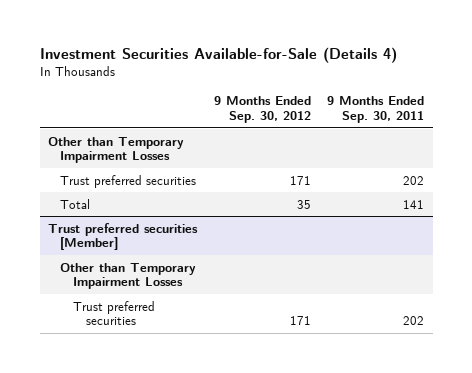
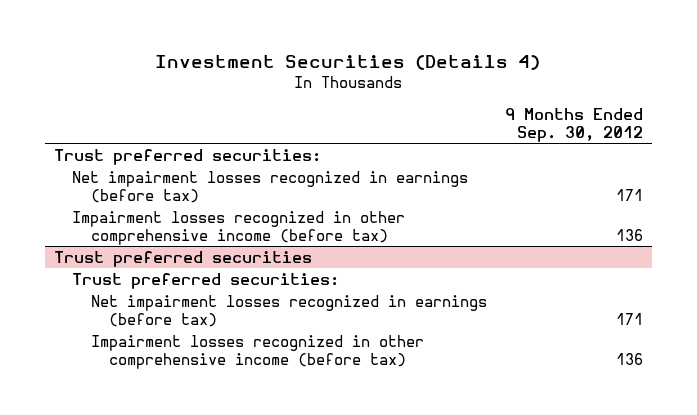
[39,47,397,64] Investment Securities Available-for-Sale (Details 4) -> [155,55,541,71] Investment Securities (Details 4)
[327,96,425,123] 9 Months Ended Sep. 30, 2011 -> none
[47,136,184,164] Other than Temporary Impairment Losses -> none
[60,198,91,209] Total -> none
[60,262,197,290] Other than Temporary Impairment Losses -> none
none -> [53,148,321,165] Trust preferred securities:
[60,174,197,188] Trust preferred securities -> [72,170,469,203] Net impairment losses recognized in earnings (before tax)
none -> [72,210,406,245] Impairment losses recognized in other comprehensive income (before tax)
[47,222,198,251] Trust preferred securities [Member] -> [53,250,312,267] Trust preferred securities
none -> [72,272,340,289] Trust preferred securities:
[73,300,156,326] Trust preferred securities -> [90,294,487,327] Net impairment losses recognized in earnings (before tax)
none -> [90,334,424,369] Impairment losses recognized in other comprehensive income (before tax)

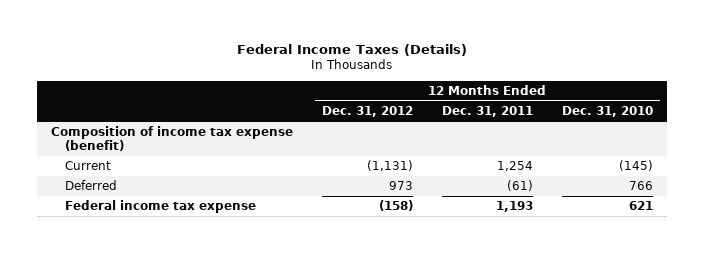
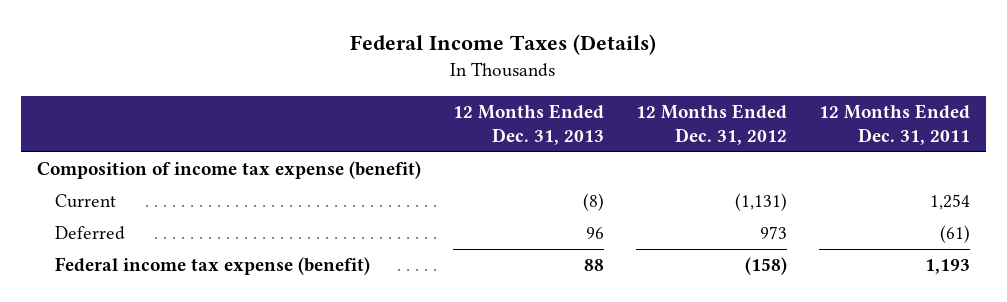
[561,106,653,118] Dec. 31, 2010 -> none
none -> [452,103,604,146] 12 Months Ended Dec. 31, 2013
[65,200,257,214] Federal income tax expense -> [54,257,370,276] Federal income tax expense (benefit)

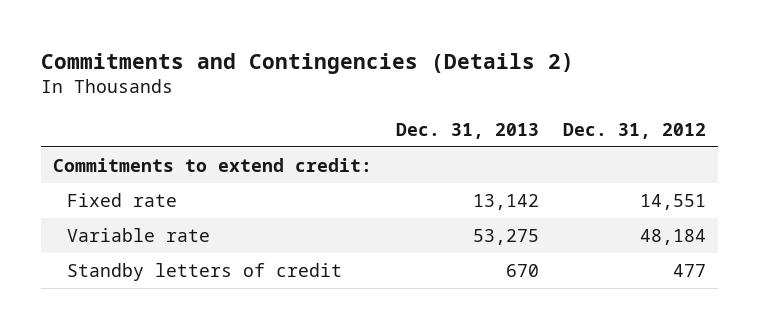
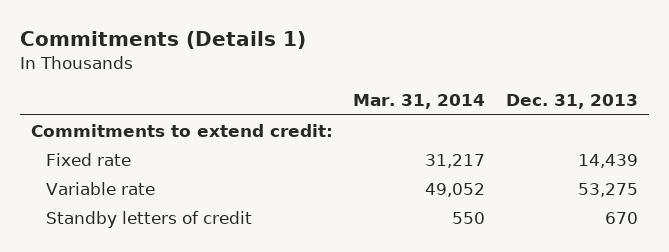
[40,52,574,74] Commitments and Contingencies (Details 2) -> [20,31,307,50] Commitments (Details 1)
[563,122,707,139] Dec. 31, 2012 -> none
none -> [353,94,486,110] Mar. 31, 2014
[472,194,539,211] 13,142 -> [578,153,639,168] 14,439

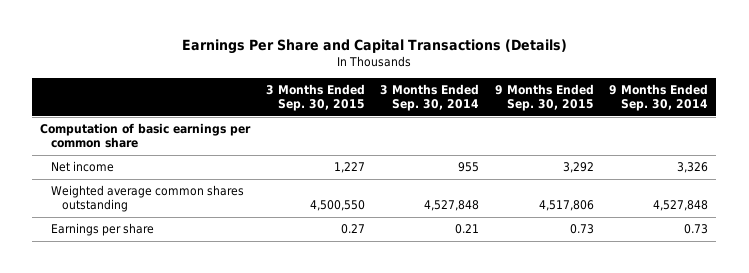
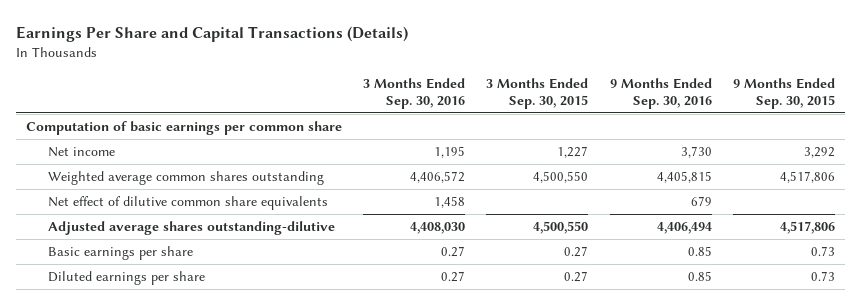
[380,83,480,112] 3 Months Ended Sep. 30, 2014 -> none
[609,83,709,112] 9 Months Ended Sep. 30, 2014 -> none
none -> [363,78,466,109] 3 Months Ended Sep. 30, 2016
none -> [609,78,712,109] 9 Months Ended Sep. 30, 2016
none -> [47,196,328,211] Net effect of dilutive common share equivalents
none -> [47,221,335,236] Adjusted average shares outstanding-dilutive
[51,223,155,237] Earnings per share -> [47,246,193,261] Basic earnings per share
none -> [47,271,205,286] Diluted earnings per share

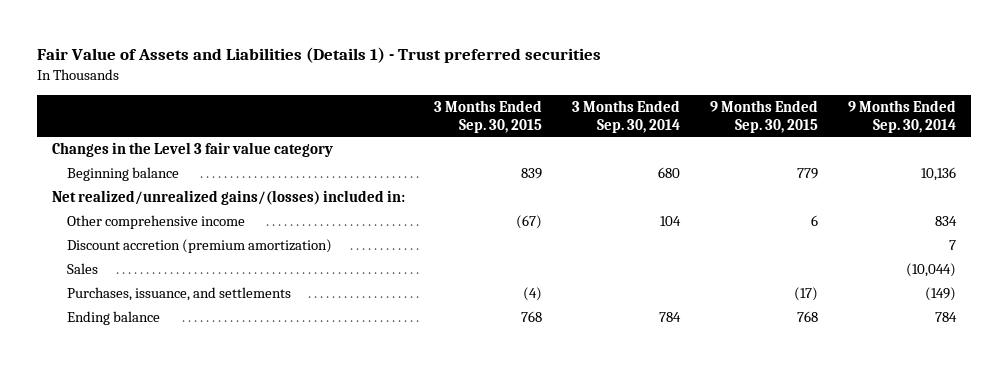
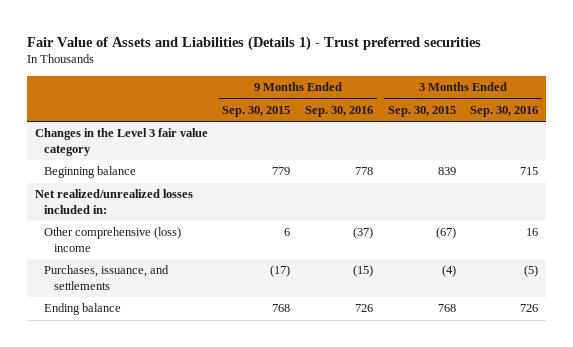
[572,99,681,133] 3 Months Ended Sep. 30, 2014 -> none
[847,99,956,133] 9 Months Ended Sep. 30, 2014 -> none
none -> [305,105,374,117] Sep. 30, 2016
none -> [470,105,539,117] Sep. 30, 2016
[66,238,332,253] Discount accretion (premium amortization) -> none
[66,262,98,274] Sales -> none
[51,189,405,205] Net realized/unrealized gains/(losses) included in: -> [34,189,193,214] Net realized/unrealized losses included in:
[66,214,245,229] Other comprehensive income -> [44,227,182,252] Other comprehensive (loss) income

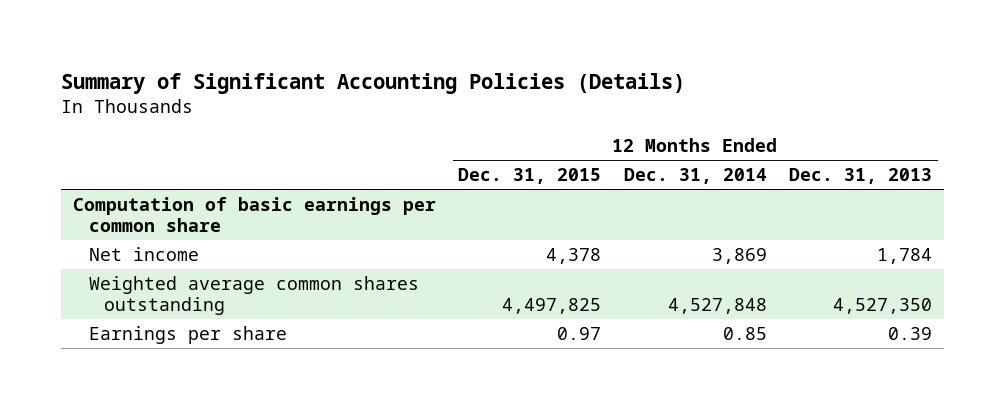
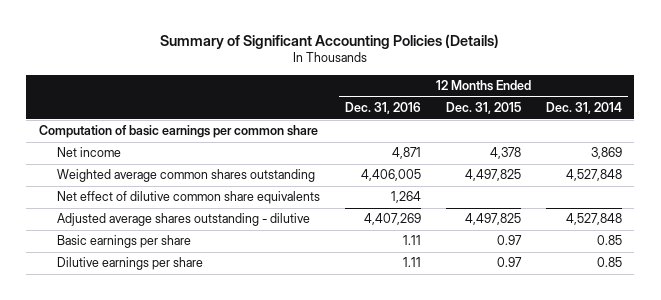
[789,168,933,185] Dec. 31, 2013 -> none
none -> [345,102,422,115] Dec. 31, 2016
none -> [57,191,321,205] Net effect of dilutive common share equivalents
none -> [57,213,311,227] Adjusted average shares outstanding - dilutive
[88,325,287,344] Earnings per share -> [57,235,192,249] Basic earnings per share
none -> [57,257,204,271] Dilutive earnings per share

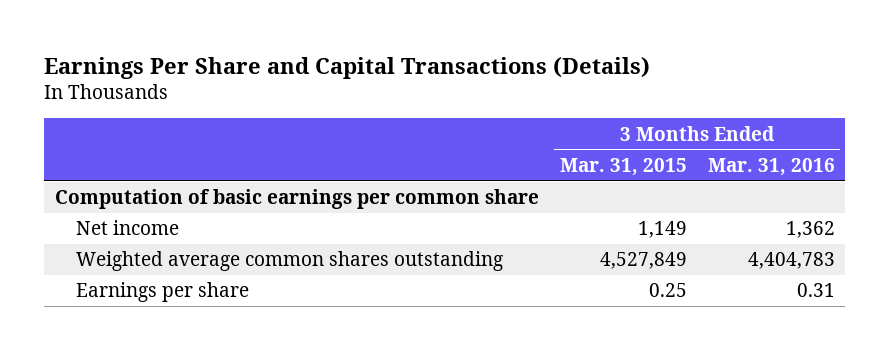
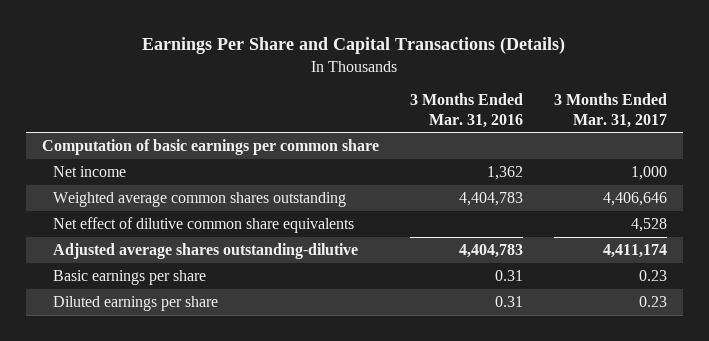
[559,158,687,177] Mar. 31, 2015 -> none
none -> [554,93,668,128] 3 Months Ended Mar. 31, 2017
none -> [52,216,354,233] Net effect of dilutive common share equivalents
none -> [52,242,358,259] Adjusted average shares outstanding-dilutive
[75,282,249,303] Earnings per share -> [52,269,206,285] Basic earnings per share
none -> [52,295,218,311] Diluted earnings per share

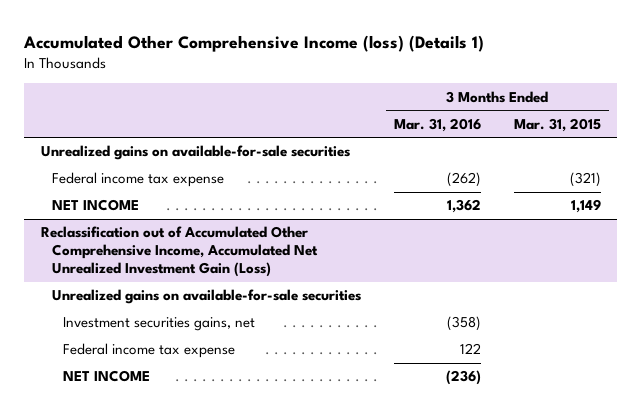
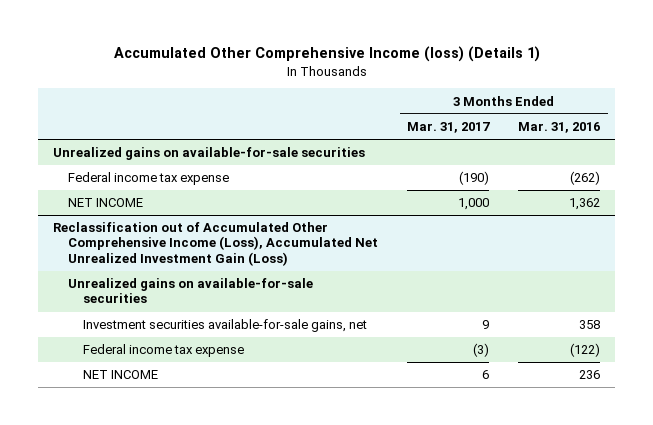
[513,117,601,132] Mar. 31, 2015 -> none
none -> [407,121,491,133] Mar. 31, 2017
[40,226,319,278] Reclassification out of Accumulated Other Comprehensive Income, Accumulated Net Unrealized Investment Gain (Loss) -> [53,222,378,266] Reclassification out of Accumulated Other Comprehensive Income (Loss), Accumulated Net Unrealized Investment Gain (Loss)
[63,317,256,332] Investment securities gains, net -> [82,319,367,333] Investment securities available-for-sale gains, net
[447,316,482,332] (358) -> [579,320,601,330] 358
[460,343,482,355] 122 -> [570,343,601,358] (122)
[446,370,482,386] (236) -> [579,370,601,380] 236

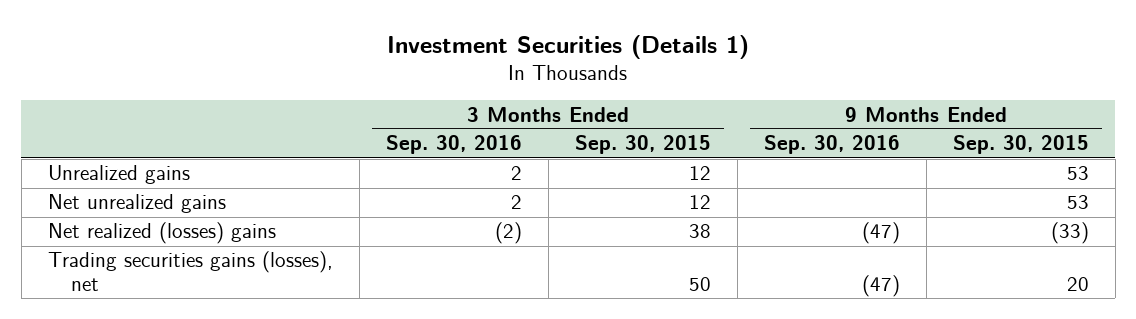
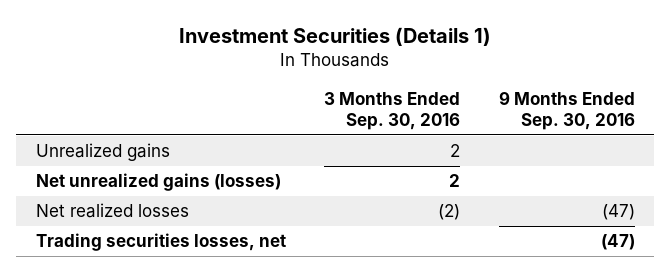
[574,135,711,155] Sep. 30, 2015 -> none
[952,135,1089,155] Sep. 30, 2015 -> none
[47,194,226,214] Net unrealized gains -> [35,173,281,192] Net unrealized gains (losses)
[47,222,276,245] Net realized (losses) gains -> [35,203,189,219] Net realized losses
[47,251,333,291] Trading securities gains (losses), net -> [35,233,286,252] Trading securities losses, net

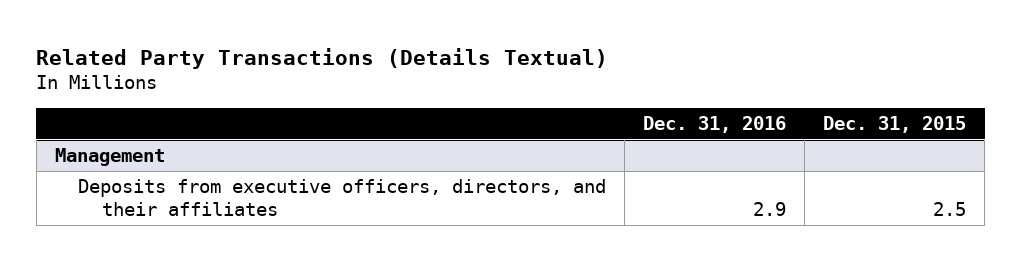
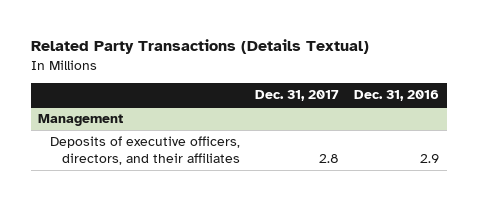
[823,115,967,133] Dec. 31, 2015 -> none
none -> [255,90,340,102] Dec. 31, 2017
[78,179,607,217] Deposits from executive officers, directors, and their affiliates -> [50,136,241,166] Deposits of executive officers, directors, and their affiliates

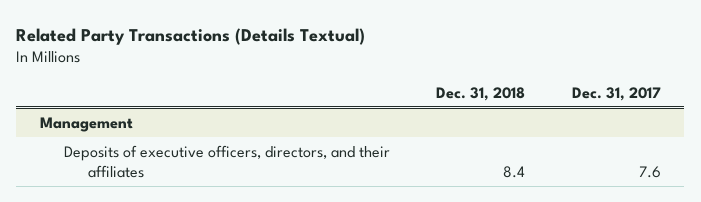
[354,90,440,102] Dec. 31, 2016 -> none
none -> [436,86,526,101] Dec. 31, 2018
[319,154,340,164] 2.8 -> [638,166,661,179] 7.6

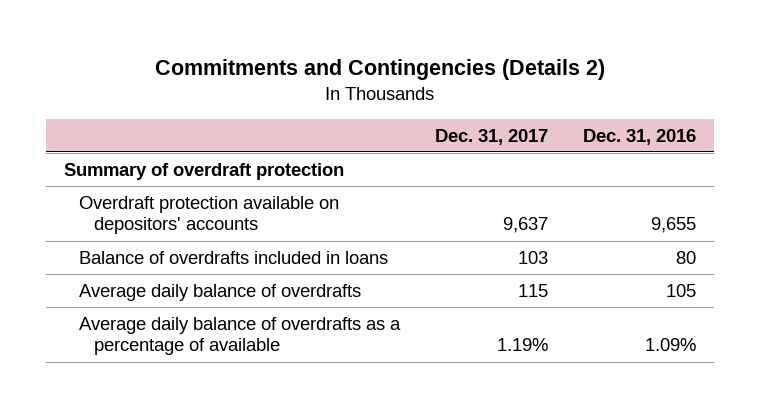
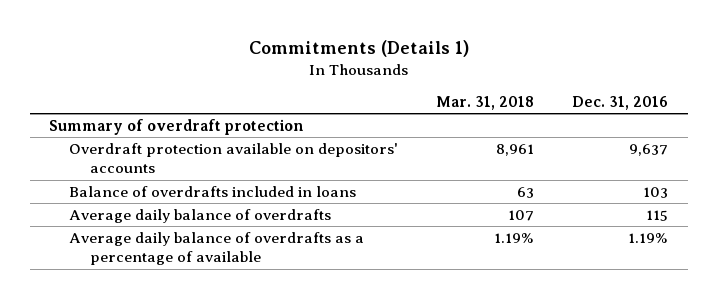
[155,59,606,81] Commitments and Contingencies (Details 2) -> [248,39,469,57] Commitments (Details 1)
[435,128,549,145] Dec. 31, 2017 -> none
none -> [436,96,535,111] Mar. 31, 2018
[651,217,697,234] 9,655 -> [629,143,669,156] 9,637
[676,251,697,265] 80 -> [643,186,669,198] 103
[666,284,697,298] 105 -> [646,209,669,221] 115
[645,338,697,352] 1.09% -> [628,232,669,243] 1.19%

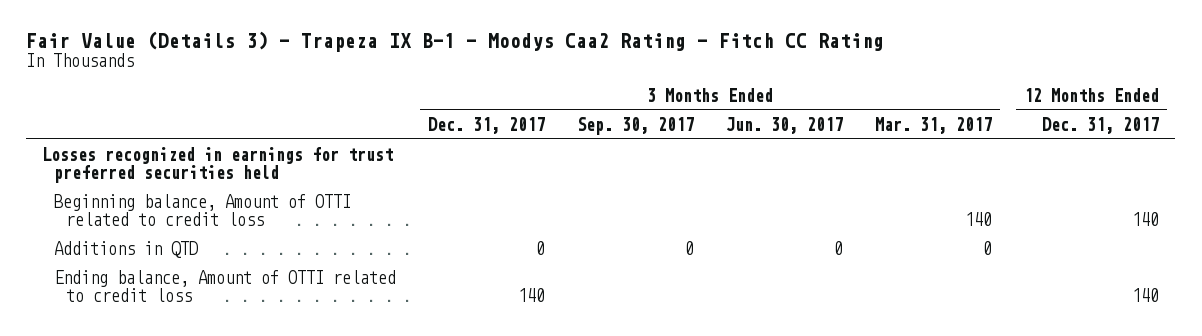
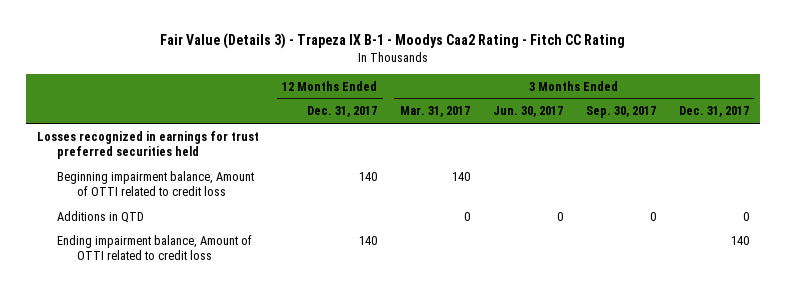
[54,193,352,226] Beginning balance, Amount of OTTI related to credit loss -> [57,170,255,197] Beginning impairment balance, Amount of OTTI related to credit loss
[54,269,397,302] Ending balance, Amount of OTTI related to credit loss -> [57,234,253,261] Ending impairment balance, Amount of OTTI related to credit loss

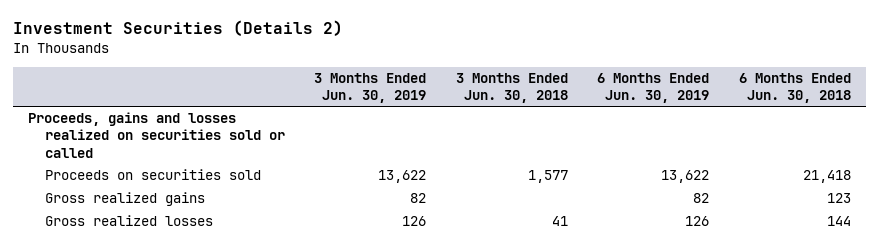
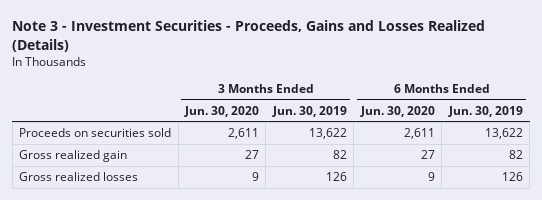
[13,20,344,37] Investment Securities (Details 2) -> [12,19,486,52] Note 3 - Investment Securities - Proceeds, Gains and Losses Realized (Details)
[455,72,568,103] 3 Months Ended Jun. 30, 2018 -> none
[738,72,851,103] 6 Months Ended Jun. 30, 2018 -> none
none -> [183,105,259,117] Jun. 30, 2020
none -> [359,105,435,117] Jun. 30, 2020
[28,112,285,158] Proceeds, gains and losses realized on securities sold or called -> none
[44,192,205,207] Gross realized gains -> [19,150,128,163] Gross realized gain

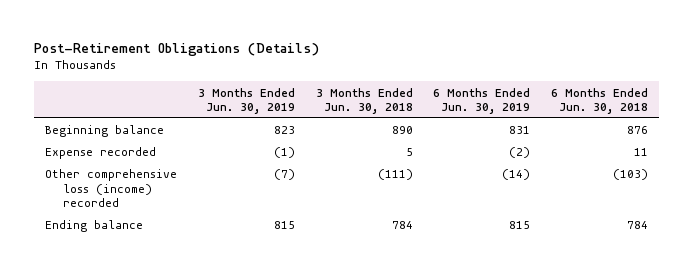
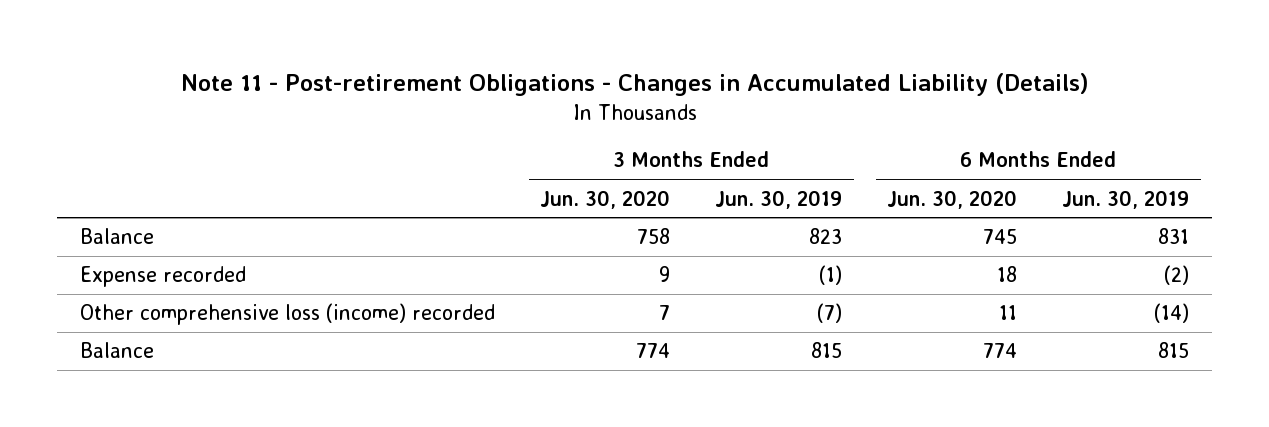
[34,43,320,57] Post-Retirement Obligations (Details) -> [180,72,1089,96] Note 11 - Post-retirement Obligations - Changes in Accumulated Liability (Details)
[315,87,413,114] 3 Months Ended Jun. 30, 2018 -> none
[551,87,649,114] 6 Months Ended Jun. 30, 2018 -> none
none -> [540,189,671,209] Jun. 30, 2020
none -> [887,189,1018,209] Jun. 30, 2020
[44,125,164,138] Beginning balance -> [79,228,154,245] Balance
[44,220,143,233] Ending balance -> [79,342,154,359] Balance

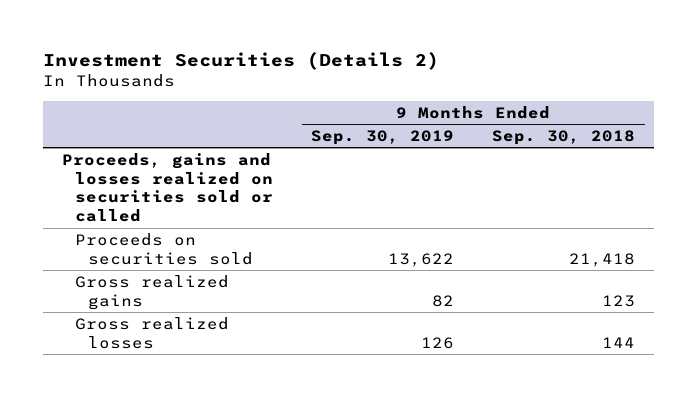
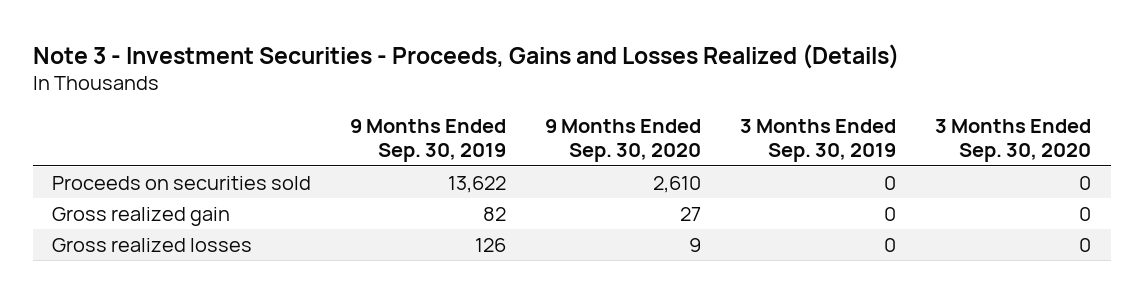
[42,51,439,70] Investment Securities (Details 2) -> [32,43,899,69] Note 3 - Investment Securities - Proceeds, Gains and Losses Realized (Details)
[492,129,636,145] Sep. 30, 2018 -> none
none -> [545,118,702,163] 9 Months Ended Sep. 30, 2020
none -> [740,118,897,163] 3 Months Ended Sep. 30, 2019
none -> [935,118,1092,163] 3 Months Ended Sep. 30, 2020
[61,152,273,223] Proceeds, gains and losses realized on securities sold or called -> none
[74,274,229,310] Gross realized gains -> [52,206,231,226] Gross realized gain

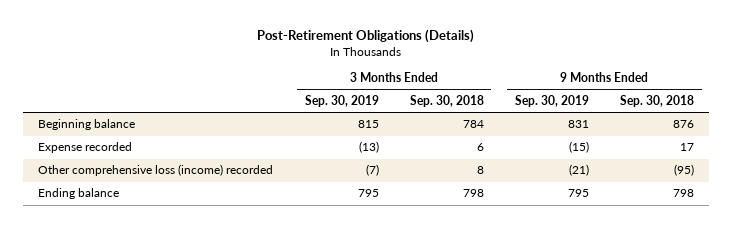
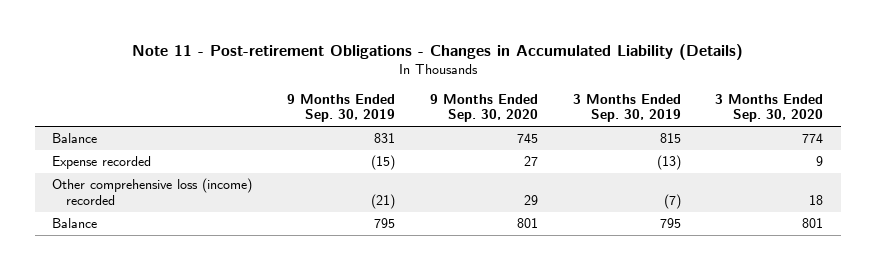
[257,29,475,44] Post-Retirement Obligations (Details) -> [131,43,743,60] Note 11 - Post-retirement Obligations - Changes in Accumulated Liability (Details)
[409,95,484,108] Sep. 30, 2018 -> none
[619,95,694,108] Sep. 30, 2018 -> none
none -> [429,93,538,123] 9 Months Ended Sep. 30, 2020
none -> [715,93,824,123] 3 Months Ended Sep. 30, 2020
[38,119,136,131] Beginning balance -> [52,133,98,144] Balance
[38,188,120,200] Ending balance -> [52,218,98,229] Balance

